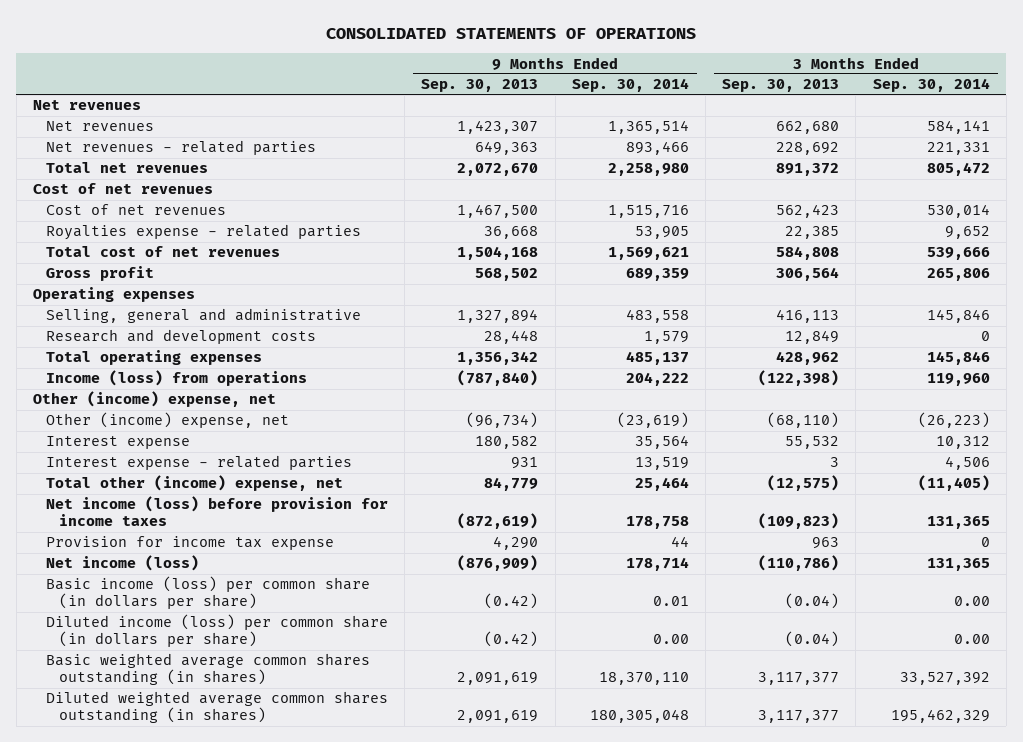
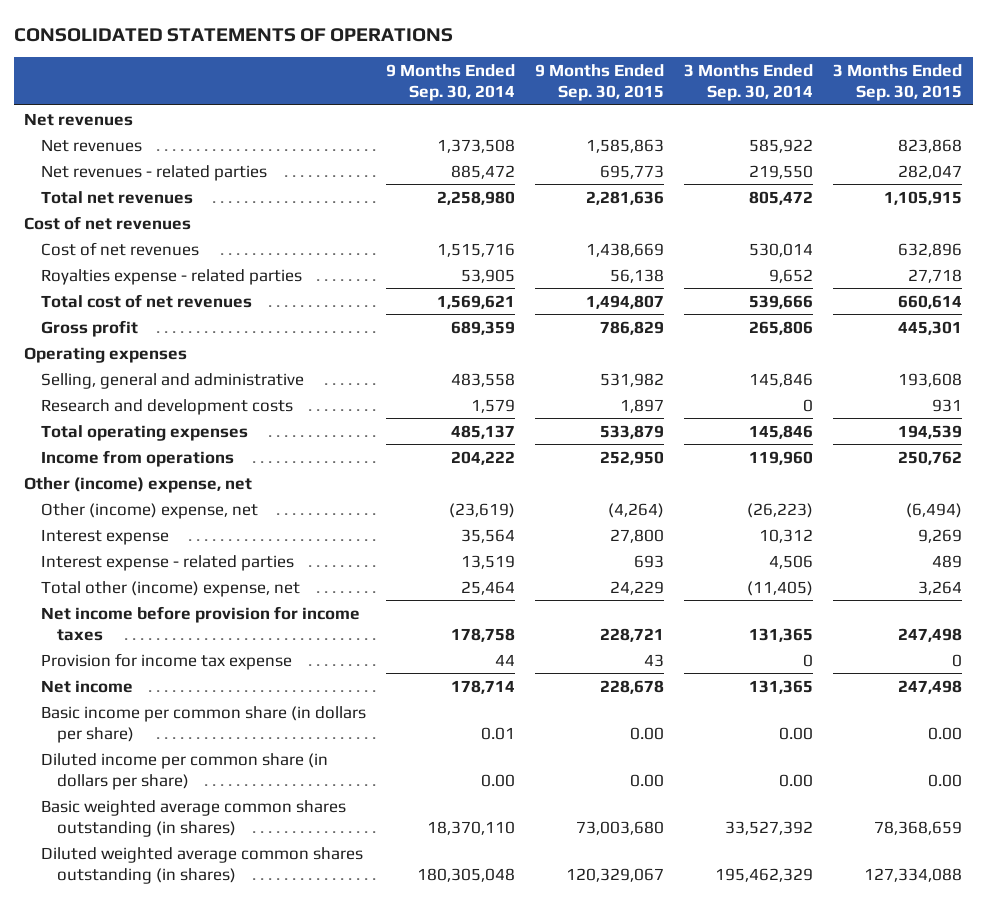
[421,79,539,93] Sep. 30, 2013 -> none
[722,79,840,93] Sep. 30, 2013 -> none
none -> [534,64,664,102] 9 Months Ended Sep. 30, 2015
none -> [833,64,963,102] 3 Months Ended Sep. 30, 2015
[607,120,689,135] 1,365,514 -> [436,138,515,153] 1,373,508
[926,120,990,135] 584,141 -> [749,138,814,153] 585,922
[625,141,689,156] 893,466 -> [450,164,515,179] 885,472
[926,142,990,156] 221,331 -> [749,164,814,179] 219,550
[45,370,307,387] Income (loss) from operations -> [40,449,234,467] Income from operations
[45,496,388,527] Net income (loss) before provision for income taxes -> [40,605,360,641] Net income before provision for income taxes
[45,555,199,572] Net income (loss) -> [40,679,133,693] Net income
[45,576,370,610] Basic income (loss) per common share (in dollars per share) -> [40,705,366,743] Basic income per common share (in dollars per share)
[45,614,388,648] Diluted income (loss) per common share (in dollars per share) -> [40,752,328,790] Diluted income per common share (in dollars per share)

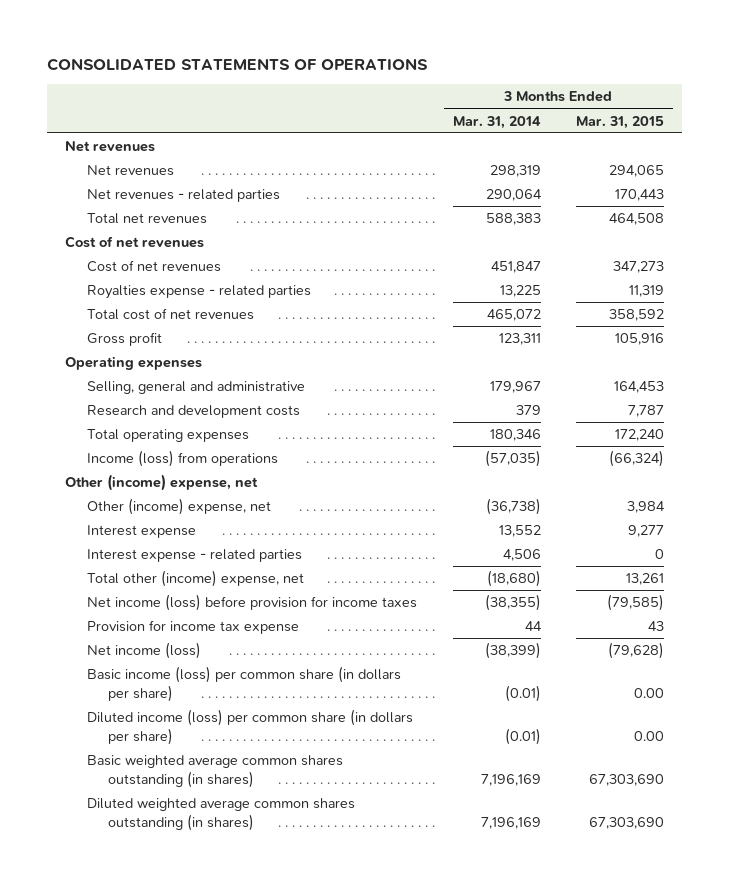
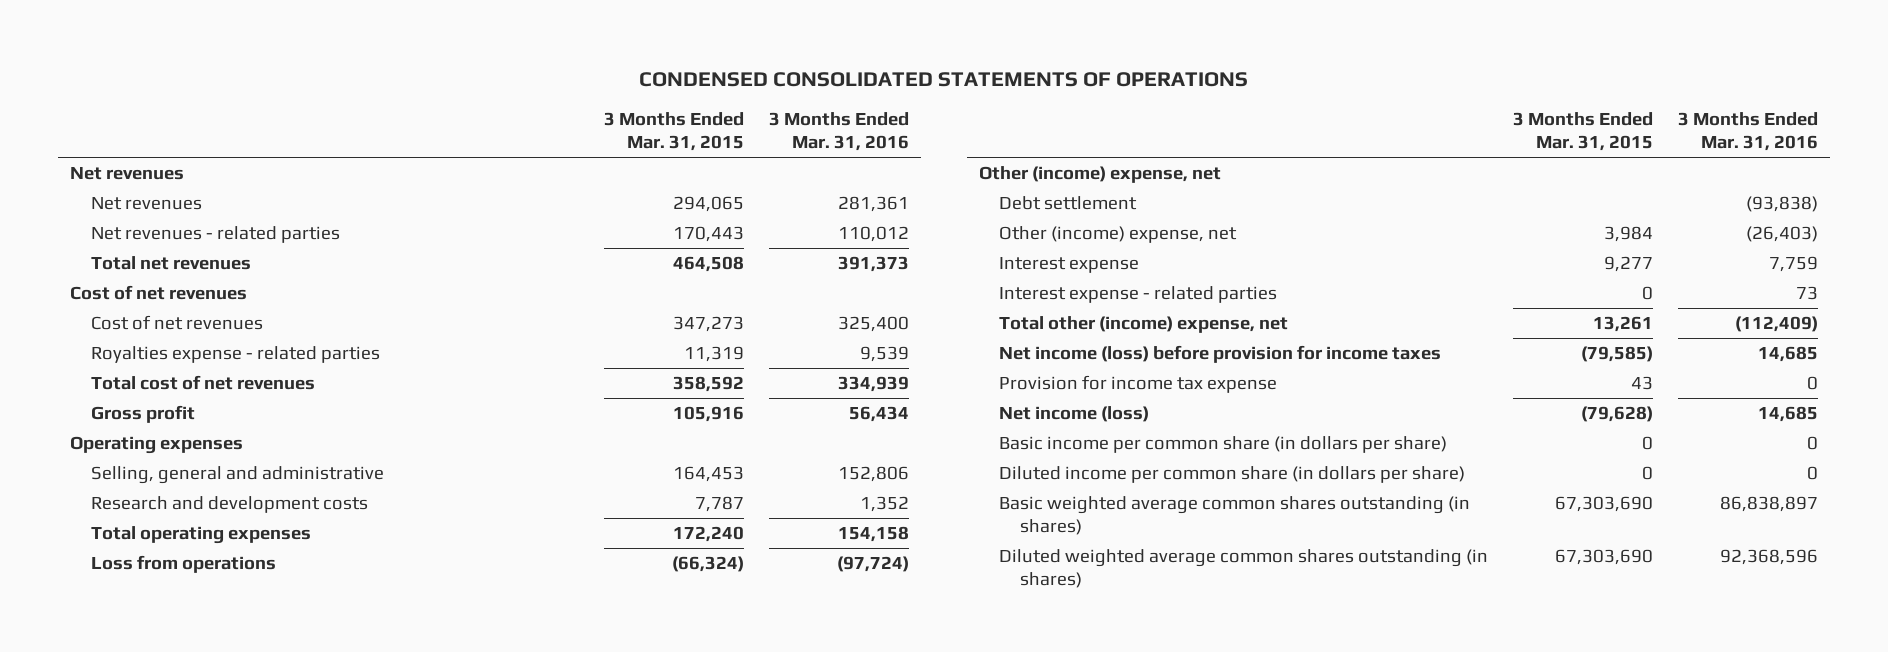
[47,57,429,71] CONSOLIDATED STATEMENTS OF OPERATIONS -> [639,72,1249,88] CONDENSED CONSOLIDATED STATEMENTS OF OPERATIONS
[452,115,541,129] Mar. 31, 2014 -> none
none -> [768,112,909,152] 3 Months Ended Mar. 31, 2016
[86,450,278,468] Income (loss) from operations -> [90,554,276,573] Loss from operations
none -> [999,195,1138,210] Debt settlement
[86,666,401,702] Basic income (loss) per common share (in dollars per share) -> [999,435,1448,453] Basic income per common share (in dollars per share)
[634,687,665,698] 0.00 -> [1642,435,1654,450] 0
[86,709,413,745] Diluted income (loss) per common share (in dollars per share) -> [999,465,1466,483] Diluted income per common share (in dollars per share)
[634,730,665,741] 0.00 -> [1642,465,1654,480] 0

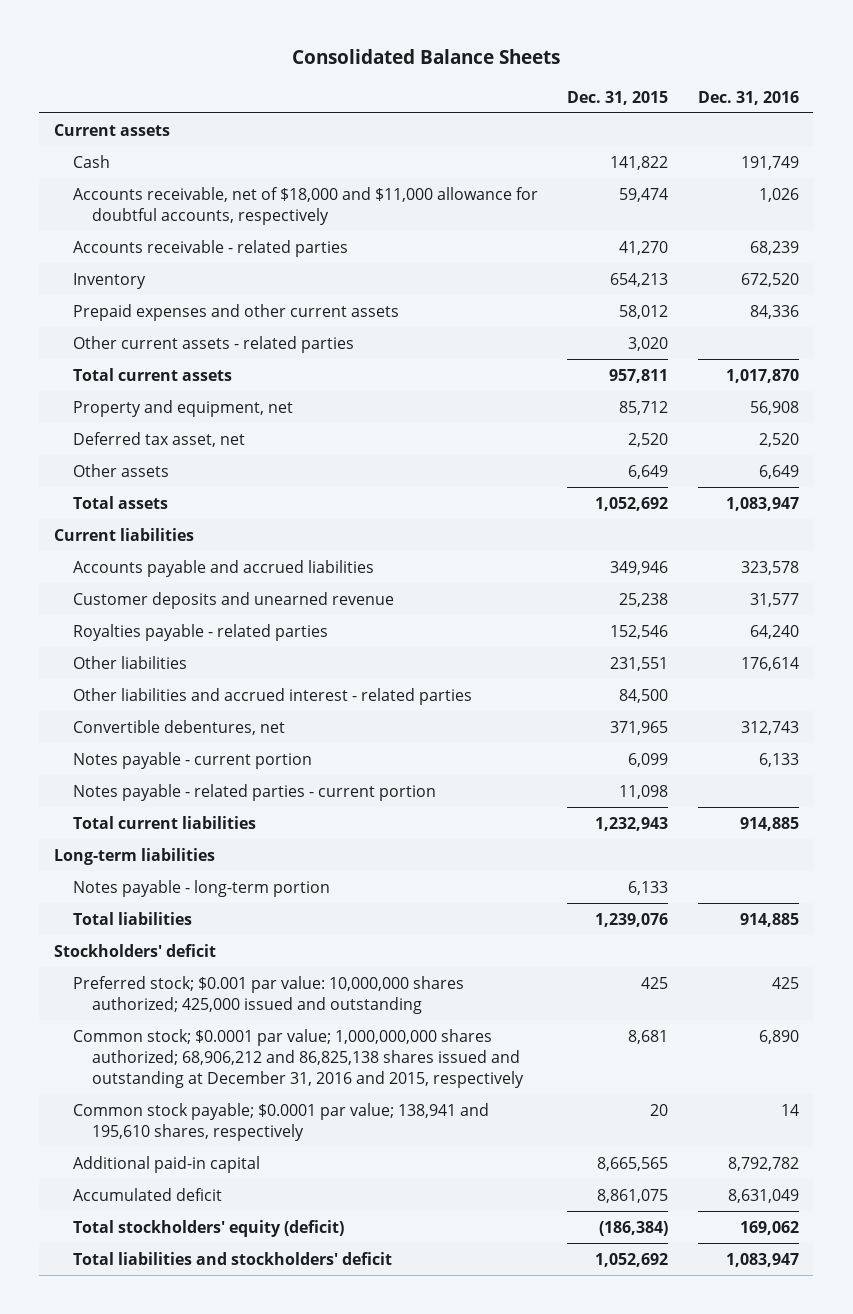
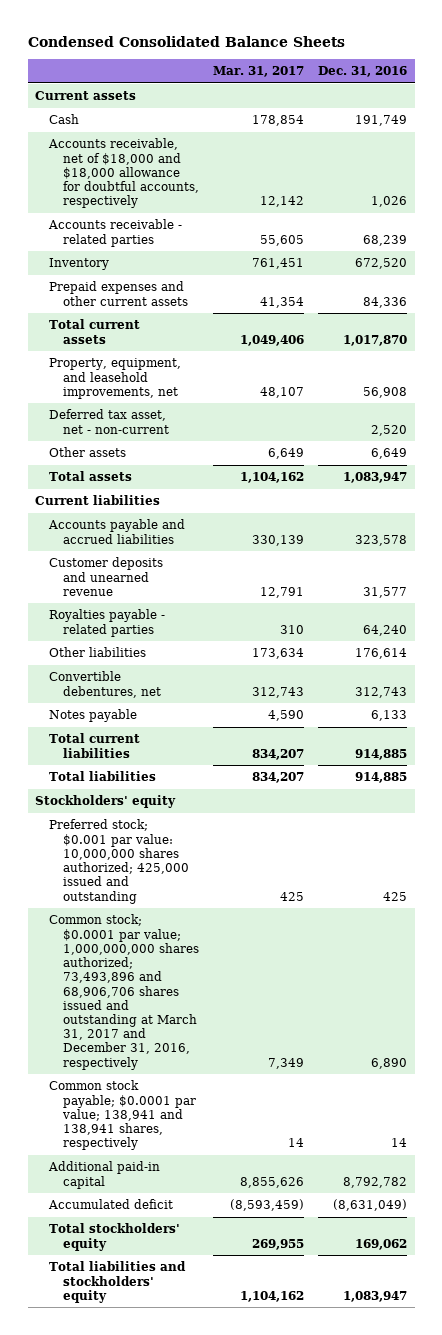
[292,49,561,65] Consolidated Balance Sheets -> [27,35,345,47] Condensed Consolidated Balance Sheets
[567,90,669,105] Dec. 31, 2015 -> none
none -> [213,66,305,78] Mar. 31, 2017
[72,186,538,225] Accounts receivable, net of $18,000 and $11,000 allowance for doubtful accounts, respectively -> [47,138,199,209] Accounts receivable, net of $18,000 and $18,000 allowance for doubtful accounts, respectively
[72,335,354,353] Other current assets - related parties -> none
[72,399,293,417] Property and equipment, net -> [48,358,181,399] Property, equipment, and leasehold improvements, net
[72,431,245,447] Deferred tax asset, net -> [48,409,169,434] Deferred tax asset, net - non-current
[72,687,472,705] Other liabilities and accrued interest - related parties -> none
[72,783,436,801] Notes payable - related parties - current portion -> none
[72,751,312,769] Notes payable - current portion -> [48,709,137,723] Notes payable
[53,847,215,865] Long-term liabilities -> none
[72,879,330,897] Notes payable - long-term portion -> none
[53,943,216,957] Stockholders' deficit -> [34,795,176,809] Stockholders' equity
[72,1028,524,1088] Common stock; $0.0001 par value; 1,000,000,000 shares authorized; 68,906,212 and 86,825,138 shares issued and outstanding at December 31, 2016 and 2015, respectively -> [48,914,199,1070] Common stock; $0.0001 par value; 1,000,000,000 shares authorized; 73,493,896 and 68,906,706 shares issued and outstanding at March 31, 2017 and December 31, 2016, respectively
[72,1102,489,1141] Common stock payable; $0.0001 par value; 138,941 and 195,610 shares, respectively -> [48,1080,196,1151] Common stock payable; $0.0001 par value; 138,941 and 138,941 shares, respectively
[727,1188,799,1203] 8,631,049 -> [333,1199,408,1212] (8,631,049)
[72,1219,344,1237] Total stockholders' equity (deficit) -> [48,1223,180,1251] Total stockholders' equity
[72,1251,392,1265] Total liabilities and stockholders' deficit -> [48,1261,186,1303] Total liabilities and stockholders' equity

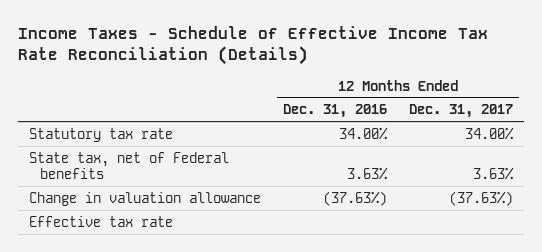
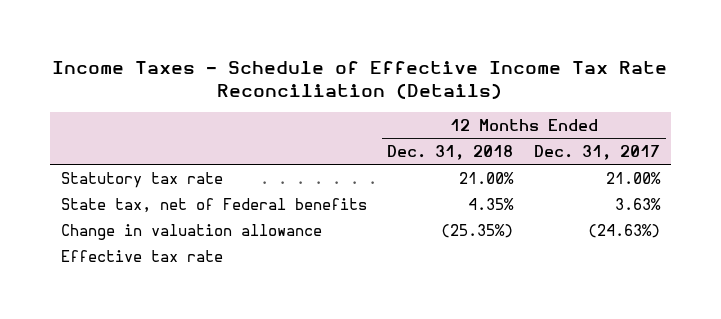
[283,104,388,119] Dec. 31, 2016 -> none
none -> [387,145,514,161] Dec. 31, 2018
[465,126,515,140] 34.00% -> [606,171,662,184] 21.00%
[449,190,514,206] (37.63%) -> [588,223,661,238] (24.63%)

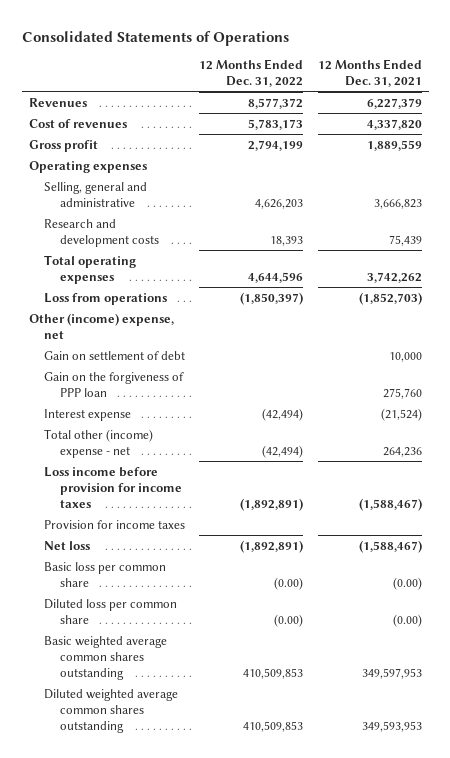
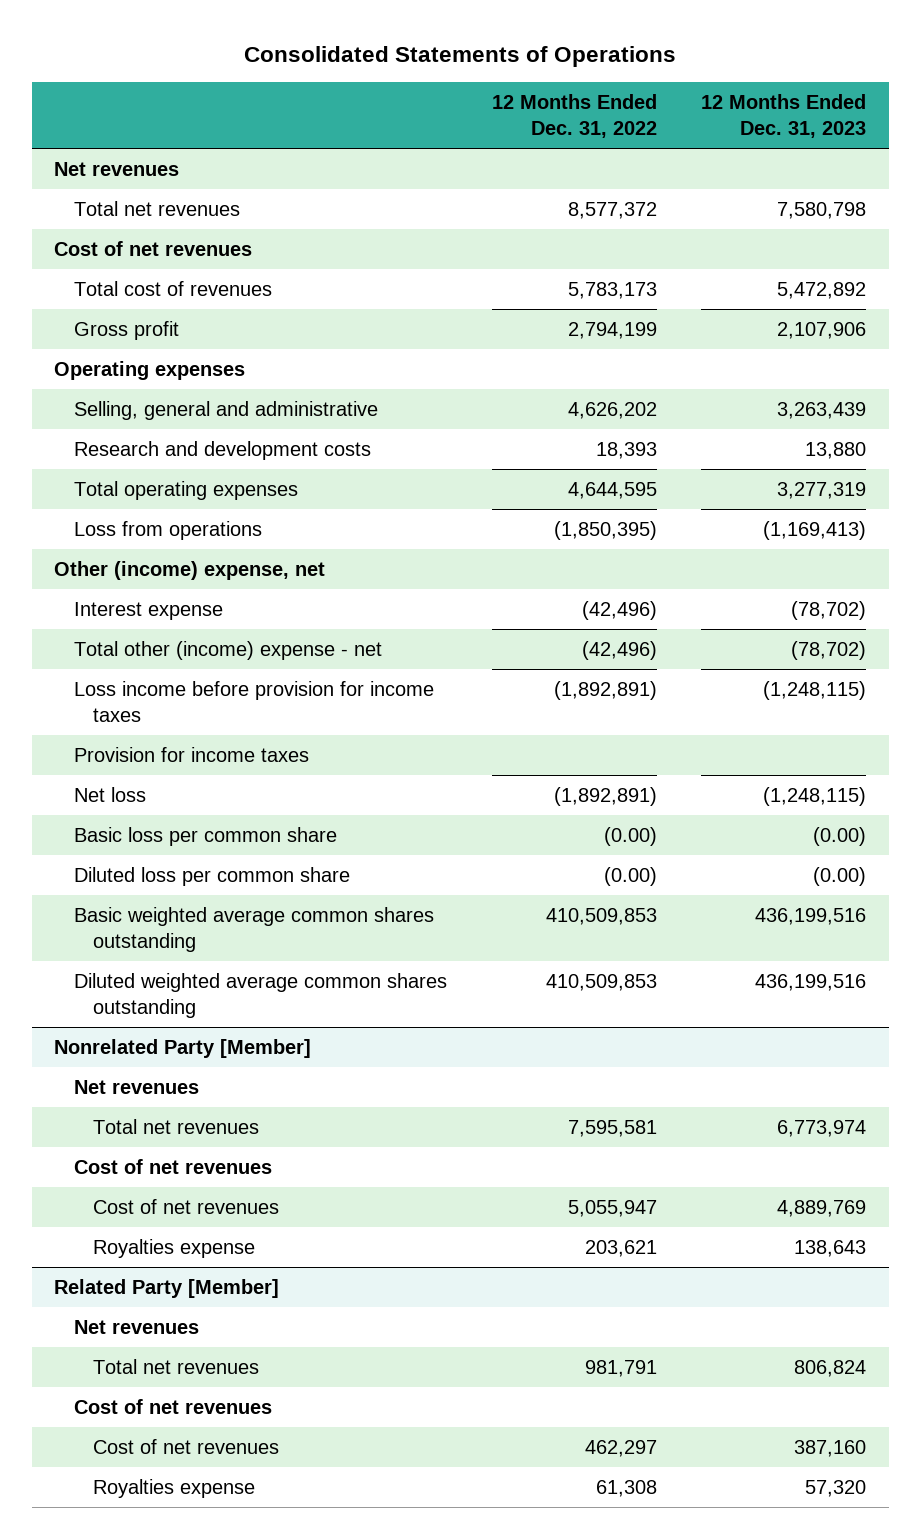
[317,59,422,88] 12 Months Ended Dec. 31, 2021 -> none
none -> [701,94,867,138] 12 Months Ended Dec. 31, 2023
none -> [54,162,180,177] Net revenues
[28,97,87,107] Revenues -> [73,201,240,217] Total net revenues
none -> [54,241,253,257] Cost of net revenues
[28,118,127,128] Cost of revenues -> [73,281,272,297] Total cost of revenues
[255,198,304,209] 4,626,203 -> [567,402,657,420] 4,626,202
[248,271,304,283] 4,644,596 -> [567,482,657,500] 4,644,595
[240,291,304,305] (1,850,397) -> [553,521,657,541] (1,850,395)
[44,350,186,360] Gain on settlement of debt -> none
[44,371,185,397] Gain on the forgiveness of PPP loan -> none
[262,407,304,421] (42,494) -> [581,601,657,621] (42,496)
[262,444,304,458] (42,494) -> [581,641,657,661] (42,496)
none -> [54,1039,312,1059] Nonrelated Party [Member]
none -> [73,1080,199,1095] Net revenues
none -> [93,1119,260,1135] Total net revenues
none -> [73,1159,272,1175] Cost of net revenues
none -> [93,1199,280,1215] Cost of net revenues
none -> [93,1239,256,1259] Royalties expense
none -> [54,1279,280,1299] Related Party [Member]
none -> [73,1320,199,1335] Net revenues
none -> [93,1359,260,1375] Total net revenues
none -> [73,1399,272,1415] Cost of net revenues
none -> [93,1439,280,1455] Cost of net revenues
none -> [93,1479,256,1499] Royalties expense

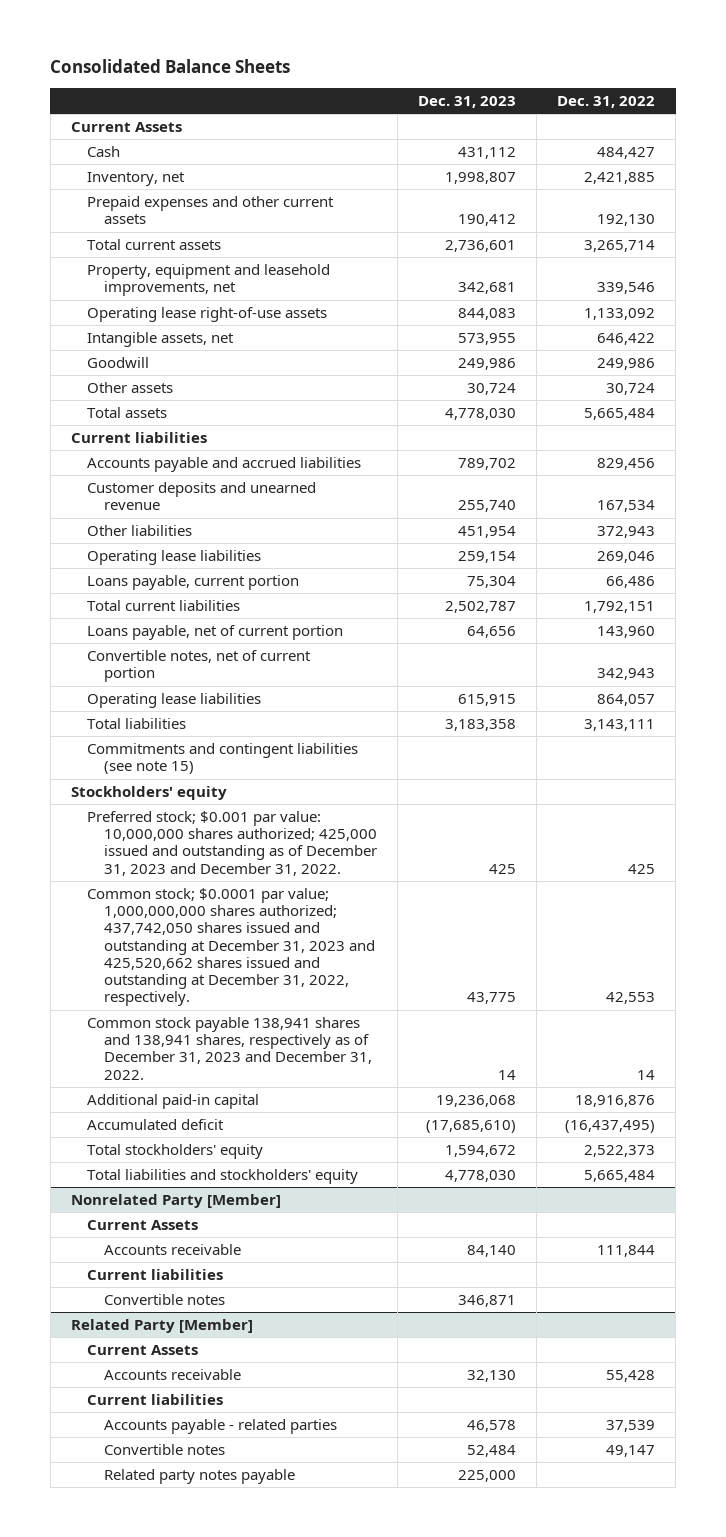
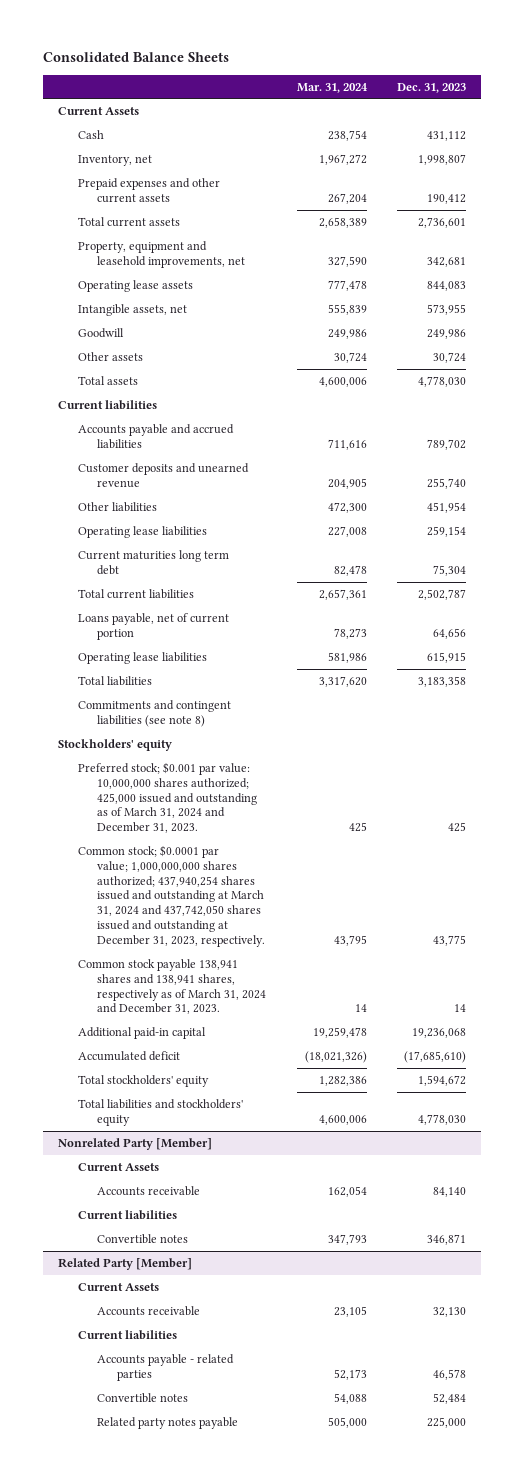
[557,95,656,108] Dec. 31, 2022 -> none
none -> [296,82,368,93] Mar. 31, 2024
[87,307,328,323] Operating lease right-of-use assets -> [77,279,193,292] Operating lease assets
[87,575,300,591] Loans payable, current portion -> [77,549,229,575] Current maturities long term debt
[87,650,312,683] Convertible notes, net of current portion -> none
[87,743,359,775] Commitments and contingent liabilities (see note 15) -> [77,699,231,727] Commitments and contingent liabilities (see note 8)
[87,811,377,876] Preferred stock; $0.001 par value: 10,000,000 shares authorized; 425,000 issued and outstanding as of December 31, 2023 and December 31, 2022. -> [77,761,258,834] Preferred stock; $0.001 par value: 10,000,000 shares authorized; 425,000 issued and outstanding as of March 31, 2024 and December 31, 2023.
[87,888,375,1007] Common stock; $0.0001 par value; 1,000,000,000 shares authorized; 437,742,050 shares issued and outstanding at December 31, 2023 and 425,520,662 shares issued and outstanding at December 31, 2022, respectively. -> [77,844,266,947] Common stock; $0.0001 par value; 1,000,000,000 shares authorized; 437,940,254 shares issued and outstanding at March 31, 2024 and 437,742,050 shares issued and outstanding at December 31, 2023, respectively.
[87,1017,372,1080] Common stock payable 138,941 shares and 138,941 shares, respectively as of December 31, 2023 and December 31, 2022. -> [77,958,267,1015] Common stock payable 138,941 shares and 138,941 shares, respectively as of March 31, 2024 and December 31, 2023.

